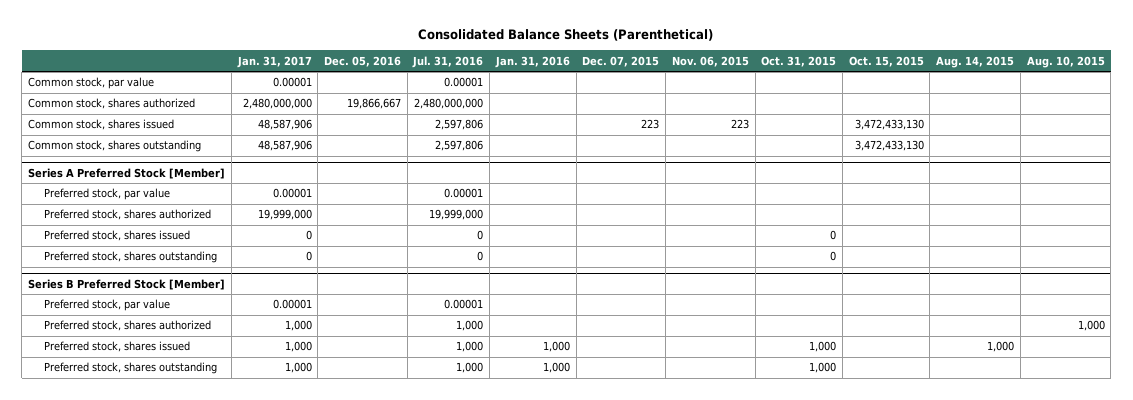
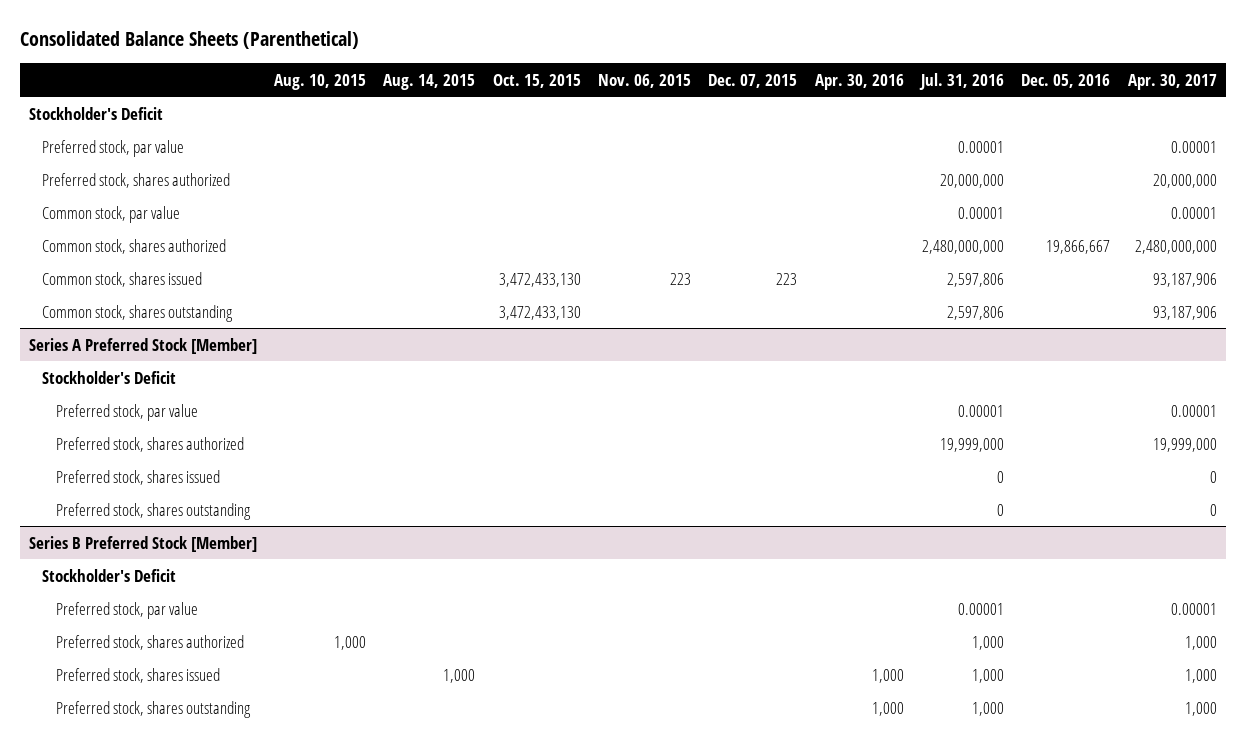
[236,55,312,68] Jan. 31, 2017 -> none
[494,55,570,68] Jan. 31, 2016 -> none
[761,55,837,67] Oct. 31, 2015 -> none
none -> [814,73,904,90] Apr. 30, 2016
none -> [1127,73,1217,90] Apr. 30, 2017
none -> [28,106,163,120] Stockholder's Deficit
none -> [42,139,185,157] Preferred stock, par value
none -> [42,172,231,188] Preferred stock, shares authorized
none -> [42,370,177,384] Stockholder's Deficit
none -> [42,568,177,582] Stockholder's Deficit

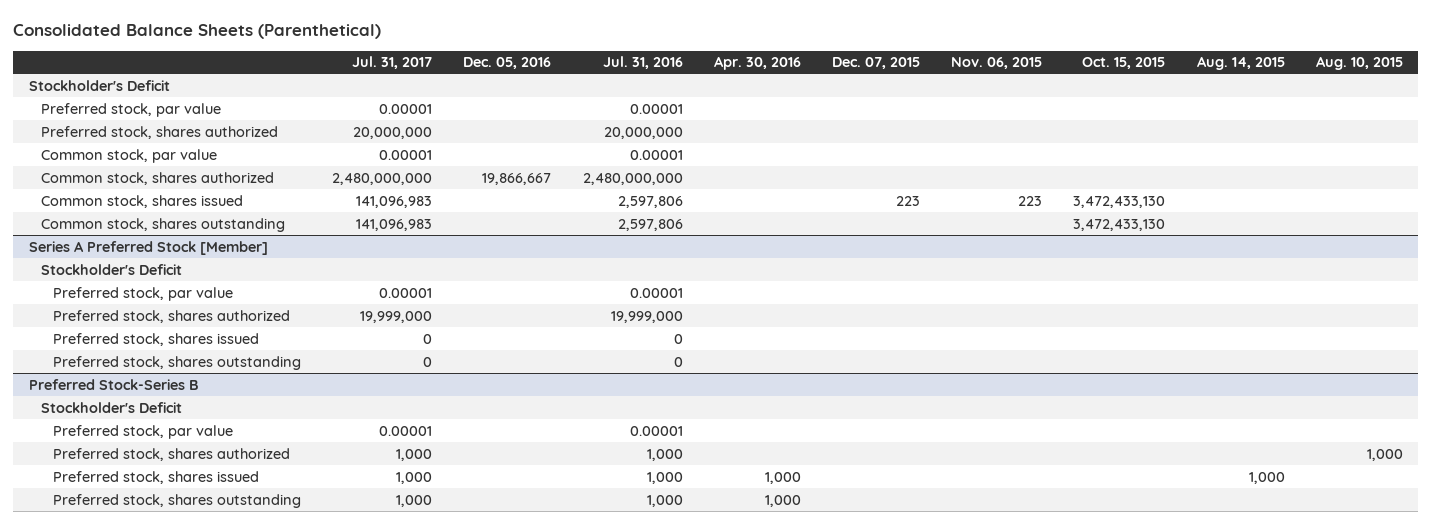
[1127,73,1217,90] Apr. 30, 2017 -> none
none -> [352,56,433,70] Jul. 31, 2017
[28,535,257,552] Series B Preferred Stock [Member] -> [29,378,200,390] Preferred Stock-Series B

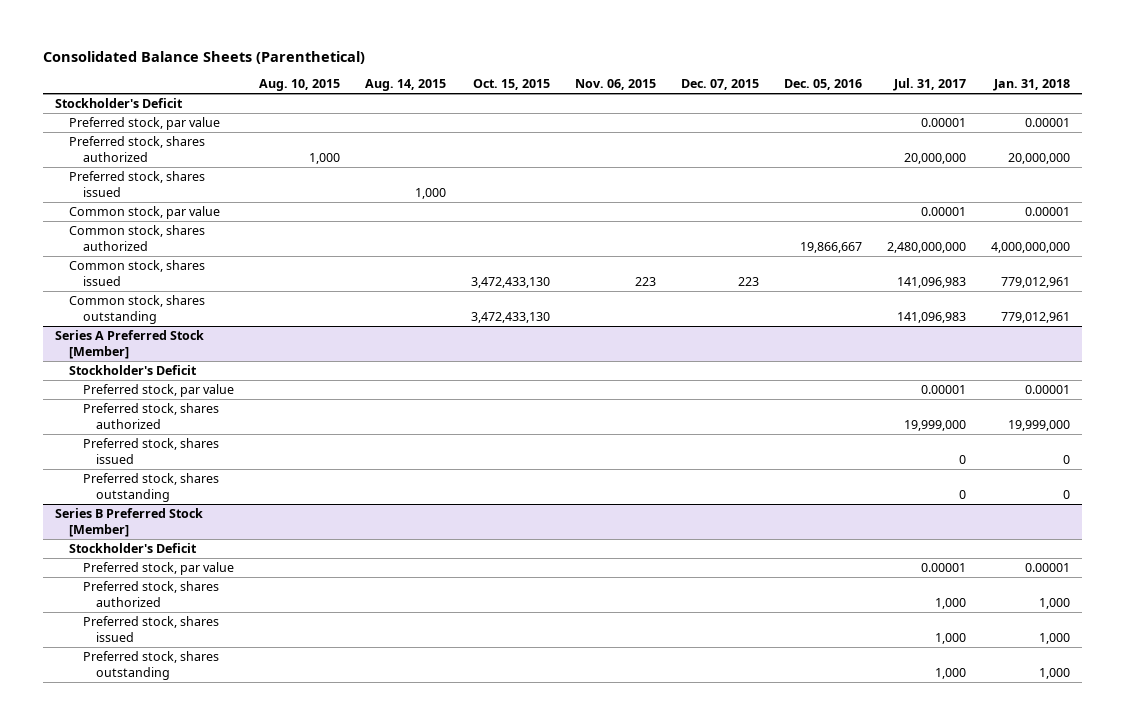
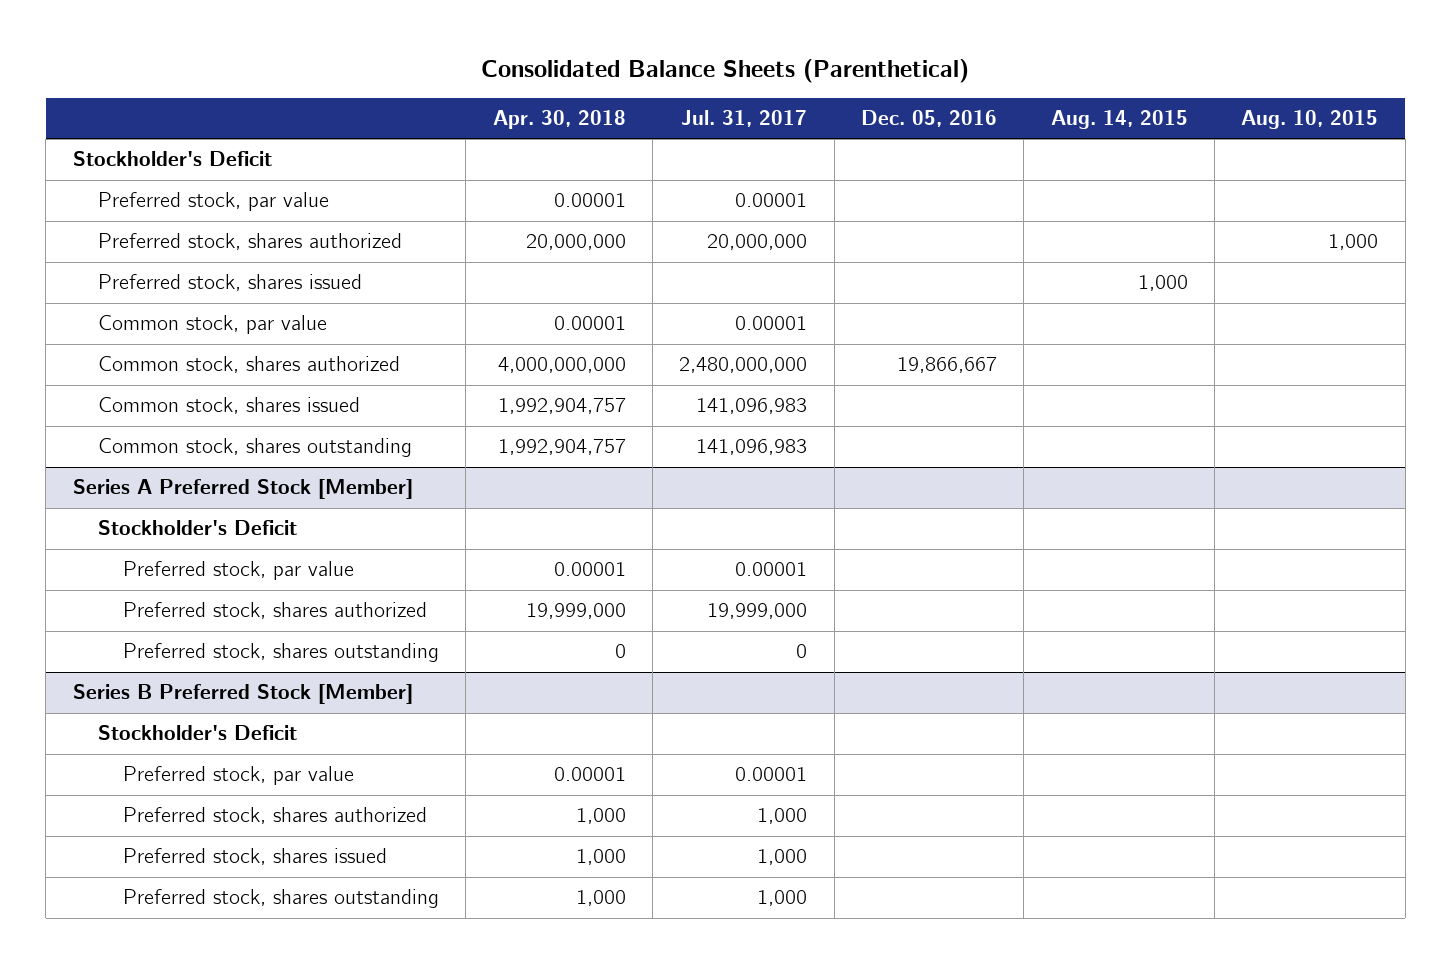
[472,79,550,91] Oct. 15, 2015 -> none
[574,79,656,91] Nov. 06, 2015 -> none
[680,79,759,91] Dec. 07, 2015 -> none
[992,79,1070,92] Jan. 31, 2018 -> none
none -> [492,109,626,129] Apr. 30, 2018
[82,437,219,464] Preferred stock, shares issued -> none

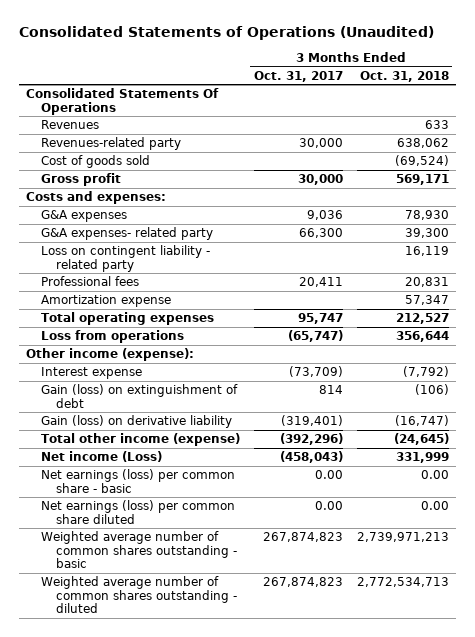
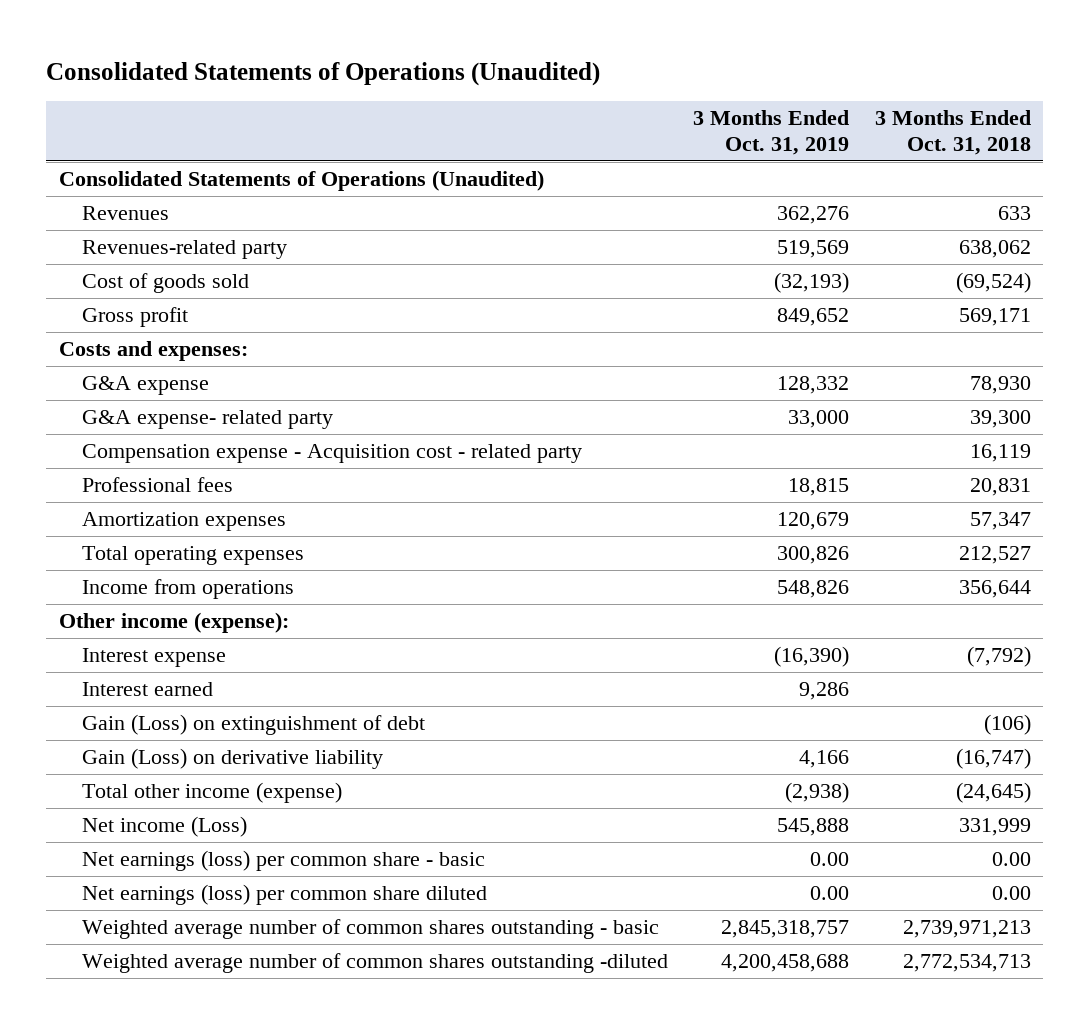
[253,70,343,82] Oct. 31, 2017 -> none
none -> [693,110,850,155] 3 Months Ended Oct. 31, 2019
[25,88,219,115] Consolidated Statements Of Operations -> [58,169,544,191] Consolidated Statements of Operations (Unaudited)
[40,210,127,223] G&A expenses -> [81,375,209,395] G&A expense
[40,227,213,241] G&A expenses- related party -> [81,409,333,429] G&A expense- related party
[40,245,210,272] Loss on contingent liability - related party -> [81,443,582,463] Compensation expense - Acquisition cost - related party
[40,295,171,308] Amortization expense -> [81,511,286,531] Amortization expenses
[40,330,184,344] Loss from operations -> [81,578,294,599] Income from operations
none -> [81,681,213,696] Interest earned
[40,384,238,408] Gain (loss) on extinguishment of debt -> [81,713,425,735] Gain (Loss) on extinguishment of debt
[40,415,232,429] Gain (loss) on derivative liability -> [81,747,383,769] Gain (Loss) on derivative liability
[40,576,237,614] Weighted average number of common shares outstanding - diluted -> [81,952,668,973] Weighted average number of common shares outstanding -diluted

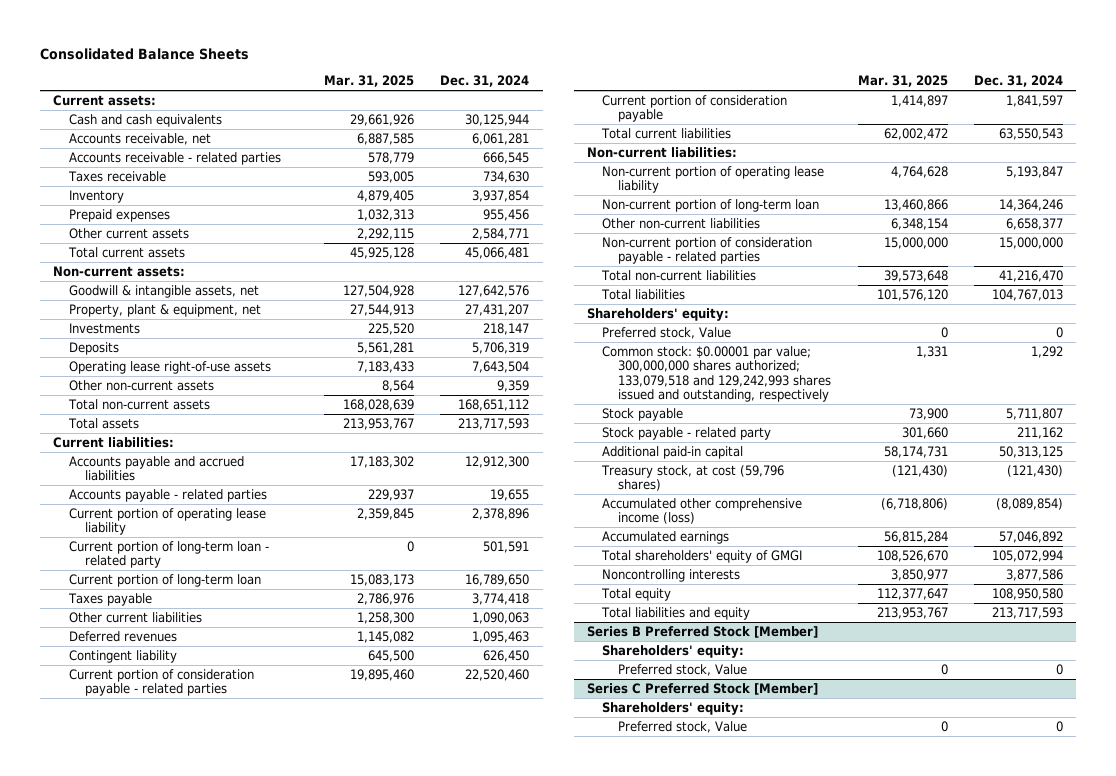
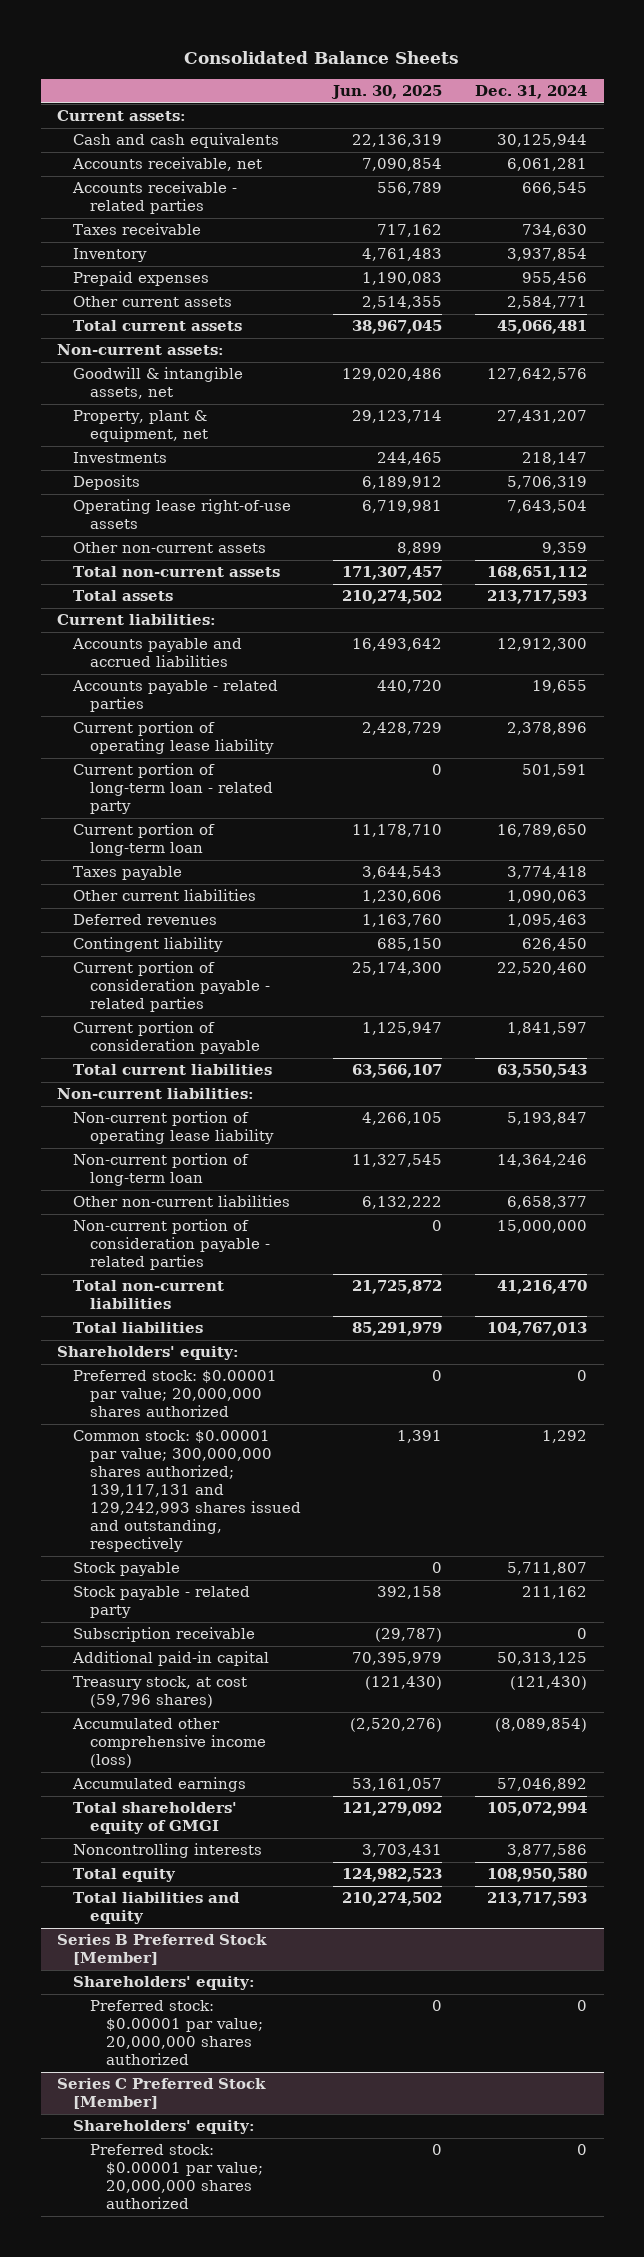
[324,75,415,88] Mar. 31, 2025 -> none
none -> [331,85,443,100] Jun. 30, 2025
[602,326,732,339] Preferred stock, Value -> [73,1370,278,1418] Preferred stock: $0.00001 par value; 20,000,000 shares authorized
[602,345,832,403] Common stock: $0.00001 par value; 300,000,000 shares authorized; 133,079,518 and 129,242,993 shares issued and outstanding, respectively -> [73,1430,301,1553] Common stock: $0.00001 par value; 300,000,000 shares authorized; 139,117,131 and 129,242,993 shares issued and outstanding, respectively
none -> [73,1627,256,1643] Subscription receivable
[618,663,748,676] Preferred stock, Value -> [89,2000,264,2066] Preferred stock: $0.00001 par value; 20,000,000 shares authorized
[618,720,748,733] Preferred stock, Value -> [89,2144,264,2210] Preferred stock: $0.00001 par value; 20,000,000 shares authorized

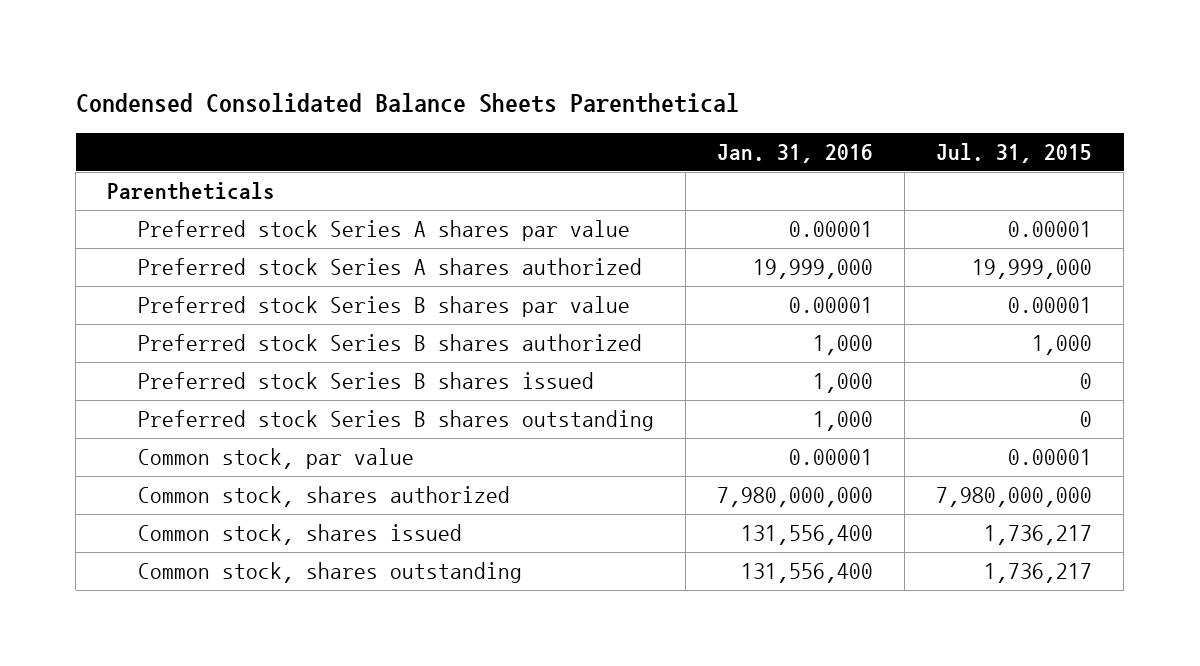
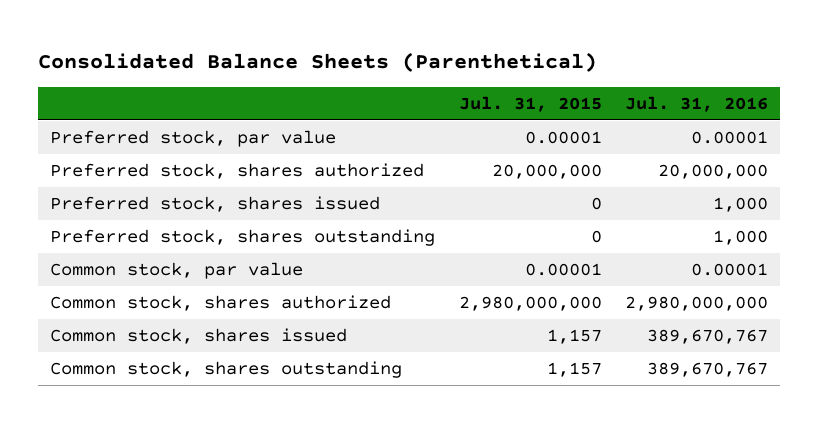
[75,92,739,113] Condensed Consolidated Balance Sheets Parenthetical -> [38,51,598,72] Consolidated Balance Sheets (Parenthetical)
[717,144,874,164] Jan. 31, 2016 -> none
none -> [625,95,769,112] Jul. 31, 2016
[107,182,276,201] Parentheticals -> none
[137,220,630,242] Preferred stock Series A shares par value -> none
[137,258,642,276] Preferred stock Series A shares authorized -> none
[137,296,630,318] Preferred stock Series B shares par value -> [50,130,337,148] Preferred stock, par value
[137,334,642,352] Preferred stock Series B shares authorized -> [50,163,425,180] Preferred stock, shares authorized
[1032,335,1093,356] 1,000 -> [491,164,602,180] 20,000,000
[137,372,594,390] Preferred stock Series B shares issued -> [50,196,381,213] Preferred stock, shares issued
[137,410,654,432] Preferred stock Series B shares outstanding -> [50,229,436,247] Preferred stock, shares outstanding
[936,487,1093,508] 7,980,000,000 -> [458,296,602,312] 2,980,000,000
[984,525,1093,546] 1,736,217 -> [546,329,602,345] 1,157
[984,563,1093,584] 1,736,217 -> [546,362,602,378] 1,157

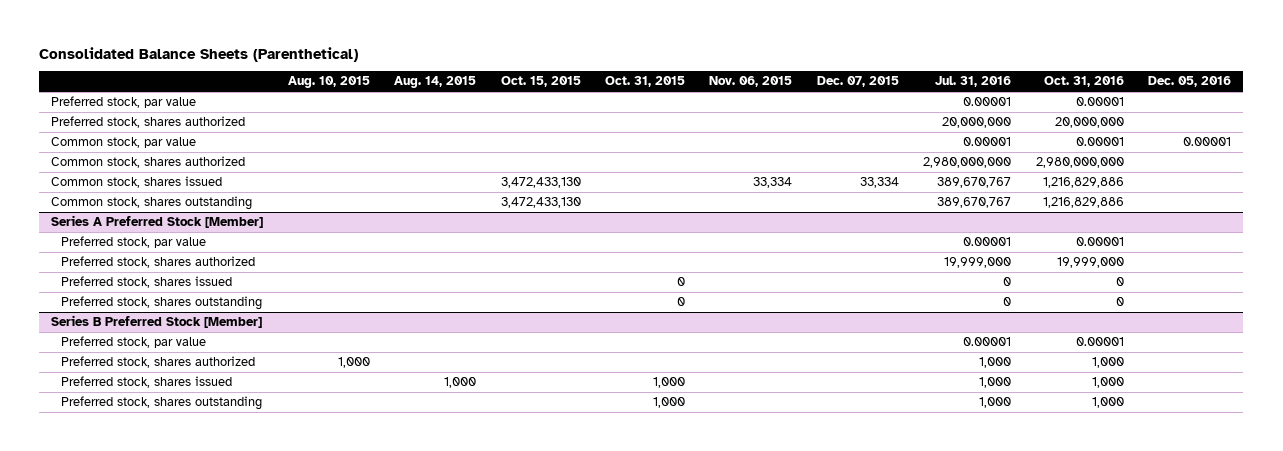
[458,95,602,112] Jul. 31, 2015 -> none
none -> [287,76,370,89] Aug. 10, 2015
none -> [394,76,477,89] Aug. 14, 2015
none -> [500,76,581,88] Oct. 15, 2015
none -> [605,76,686,88] Oct. 31, 2015
none -> [709,76,793,88] Nov. 06, 2015
none -> [816,76,899,88] Dec. 07, 2015
none -> [1043,76,1124,88] Oct. 31, 2016
none -> [1148,76,1232,88] Dec. 05, 2016
[50,196,381,213] Preferred stock, shares issued -> none
[50,229,436,247] Preferred stock, shares outstanding -> none
none -> [51,215,264,229] Series A Preferred Stock [Member]
none -> [60,236,206,249] Preferred stock, par value
none -> [60,256,255,269] Preferred stock, shares authorized
none -> [60,276,232,289] Preferred stock, shares issued
none -> [60,296,262,311] Preferred stock, shares outstanding
none -> [51,315,263,329] Series B Preferred Stock [Member]
none -> [60,336,206,349] Preferred stock, par value
none -> [60,356,255,369] Preferred stock, shares authorized
none -> [60,376,232,389] Preferred stock, shares issued
none -> [60,396,262,411] Preferred stock, shares outstanding

